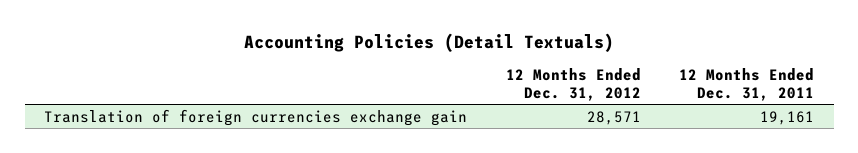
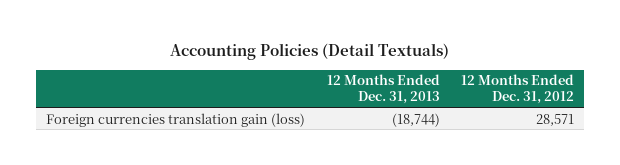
[679,68,815,102] 12 Months Ended Dec. 31, 2011 -> none
none -> [326,74,440,105] 12 Months Ended Dec. 31, 2013
[44,108,468,126] Translation of foreign currencies exchange gain -> [46,112,306,127] Foreign currencies translation gain (loss)

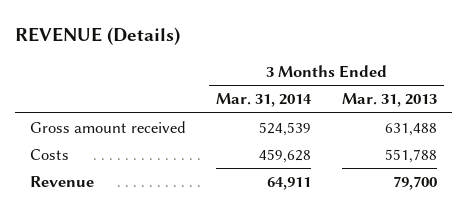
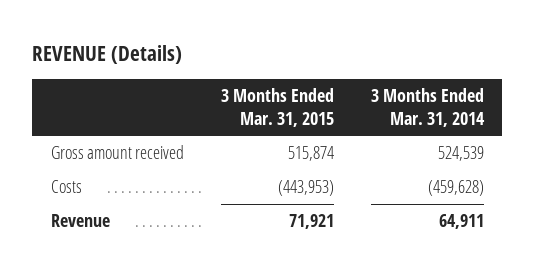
[341,93,437,108] Mar. 31, 2013 -> none
none -> [220,87,334,127] 3 Months Ended Mar. 31, 2015
[259,149,312,164] 459,628 -> [427,180,484,197] (459,628)

